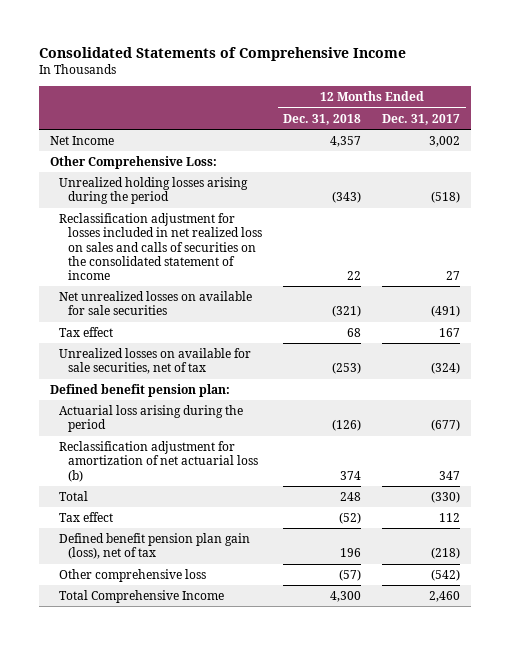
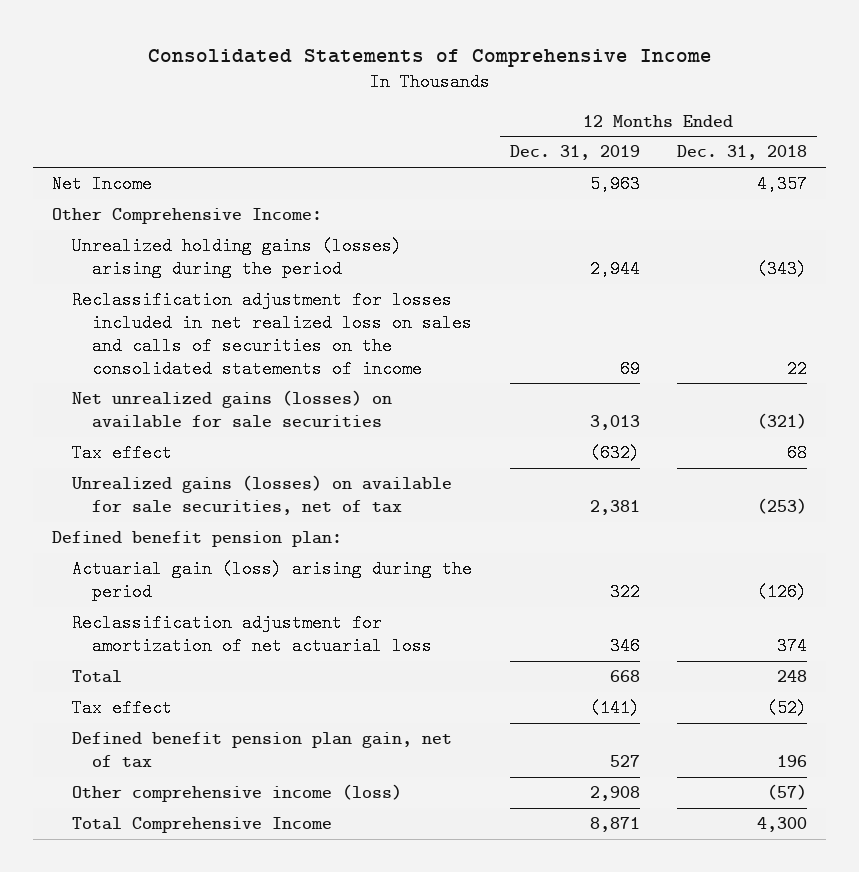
[382,113,461,125] Dec. 31, 2017 -> none
none -> [509,145,640,161] Dec. 31, 2019
[50,155,218,169] Other Comprehensive Loss: -> [52,208,323,225] Other Comprehensive Income:
[58,176,248,205] Unrealized holding losses arising during the period -> [71,237,402,278] Unrealized holding gains (losses) arising during the period
[58,212,262,281] Reclassification adjustment for losses included in net realized loss on sales and calls of securities on the consolidated statement of income -> [71,291,472,378] Reclassification adjustment for losses included in net realized loss on sales and calls of securities on the consolidated statements of income
[58,290,252,316] Net unrealized losses on available for sale securities -> [71,390,392,428] Net unrealized gains (losses) on available for sale securities
[58,347,251,375] Unrealized losses on available for sale securities, net of tax -> [70,475,452,515] Unrealized gains (losses) on available for sale securities, net of tax
[58,404,243,433] Actuarial loss arising during the period -> [71,560,472,601] Actuarial gain (loss) arising during the period
[58,440,258,482] Reclassification adjustment for amortization of net actuarial loss (b) -> [71,614,432,655] Reclassification adjustment for amortization of net actuarial loss
[58,532,250,560] Defined benefit pension plan gain (loss), net of tax -> [71,732,452,768] Defined benefit pension plan gain, net of tax
[58,568,206,582] Other comprehensive loss -> [71,784,402,803] Other comprehensive income (loss)

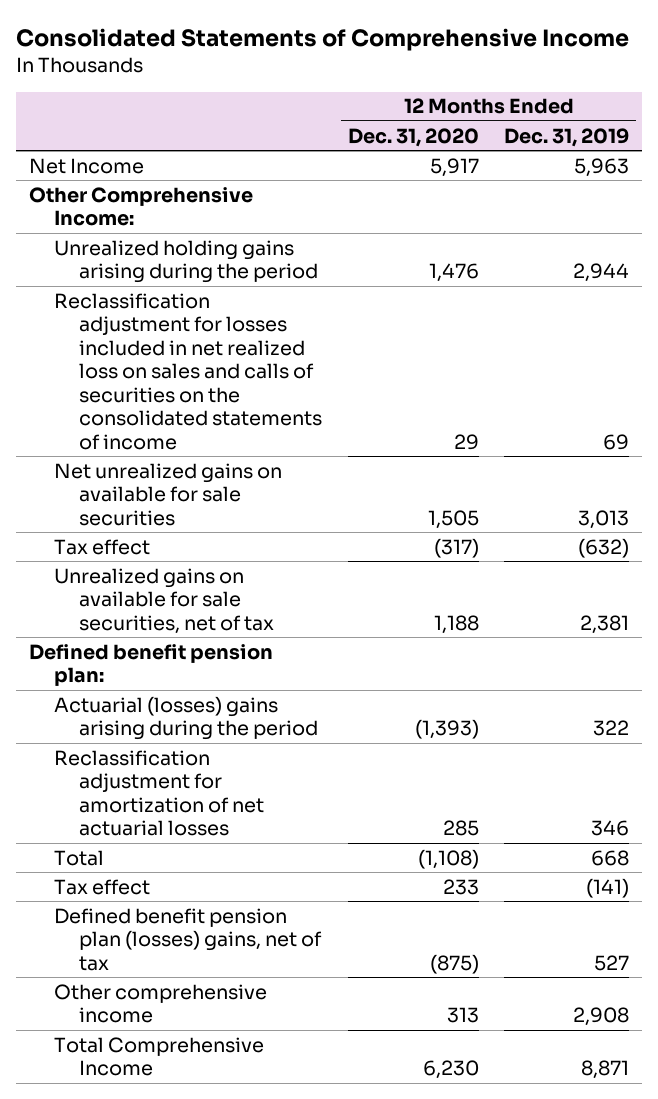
[677,145,808,161] Dec. 31, 2018 -> none
none -> [347,127,479,147] Dec. 31, 2020
[71,237,402,278] Unrealized holding gains (losses) arising during the period -> [53,239,318,284] Unrealized holding gains arising during the period
[71,390,392,428] Net unrealized gains (losses) on available for sale securities -> [53,462,282,526] Net unrealized gains on available for sale securities
[70,475,452,515] Unrealized gains (losses) on available for sale securities, net of tax -> [53,567,274,634] Unrealized gains on available for sale securities, net of tax
[71,560,472,601] Actuarial gain (loss) arising during the period -> [53,695,318,741] Actuarial (losses) gains arising during the period
[71,614,432,655] Reclassification adjustment for amortization of net actuarial loss -> [53,749,264,837] Reclassification adjustment for amortization of net actuarial losses
[71,732,452,768] Defined benefit pension plan gain, net of tax -> [53,907,322,971] Defined benefit pension plan (losses) gains, net of tax
[71,784,402,803] Other comprehensive income (loss) -> [53,983,267,1024] Other comprehensive income

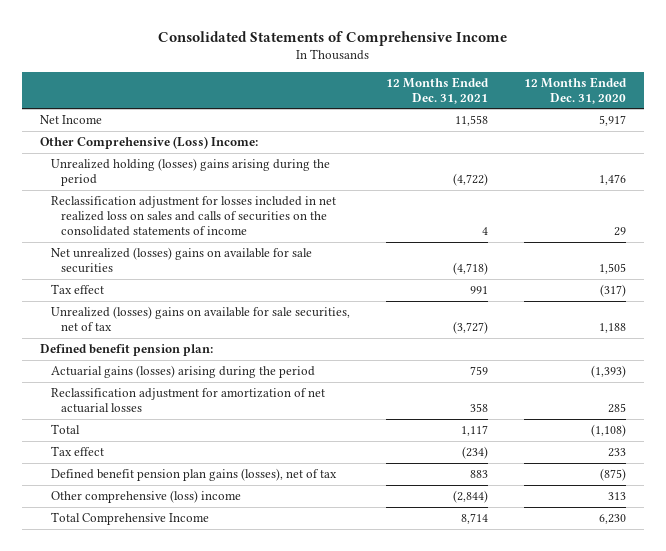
[504,127,630,147] Dec. 31, 2019 -> none
none -> [385,76,489,104] 12 Months Ended Dec. 31, 2021
[28,186,253,227] Other Comprehensive Income: -> [39,135,258,149] Other Comprehensive (Loss) Income:
[53,239,318,284] Unrealized holding gains arising during the period -> [50,157,330,187] Unrealized holding (losses) gains arising during the period
[53,462,282,526] Net unrealized gains on available for sale securities -> [50,246,312,274] Net unrealized (losses) gains on available for sale securities
[53,567,274,634] Unrealized gains on available for sale securities, net of tax -> [50,305,350,332] Unrealized (losses) gains on available for sale securities, net of tax
[53,695,318,741] Actuarial (losses) gains arising during the period -> [50,364,315,378] Actuarial gains (losses) arising during the period
[53,907,322,971] Defined benefit pension plan (losses) gains, net of tax -> [50,467,337,481] Defined benefit pension plan gains (losses), net of tax
[53,983,267,1024] Other comprehensive income -> [50,489,241,503] Other comprehensive (loss) income

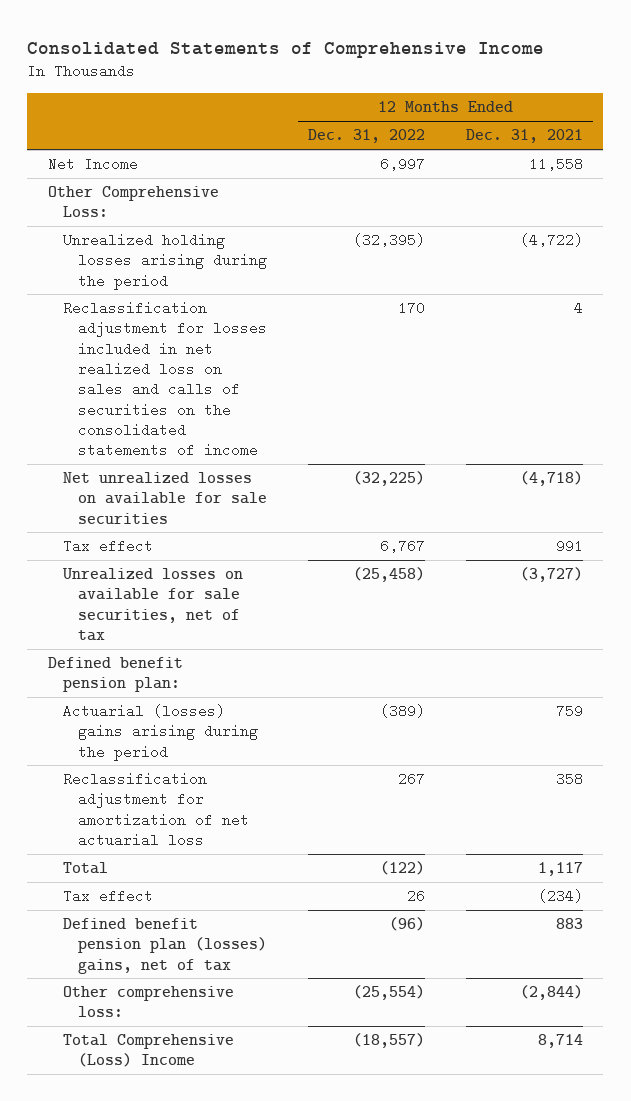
[524,76,628,104] 12 Months Ended Dec. 31, 2020 -> none
none -> [308,129,426,144] Dec. 31, 2022
[39,135,258,149] Other Comprehensive (Loss) Income: -> [47,186,219,218] Other Comprehensive Loss:
[50,157,330,187] Unrealized holding (losses) gains arising during the period -> [62,233,268,290] Unrealized holding losses arising during the period
[50,246,312,274] Net unrealized (losses) gains on available for sale securities -> [62,472,268,524] Net unrealized losses on available for sale securities
[50,305,350,332] Unrealized (losses) gains on available for sale securities, net of tax -> [61,568,243,641] Unrealized losses on available for sale securities, net of tax
[50,364,315,378] Actuarial gains (losses) arising during the period -> [62,704,259,761] Actuarial (losses) gains arising during the period
[50,387,325,414] Reclassification adjustment for amortization of net actuarial losses -> [62,772,250,847] Reclassification adjustment for amortization of net actuarial loss
[50,467,337,481] Defined benefit pension plan gains (losses), net of tax -> [62,918,268,974] Defined benefit pension plan (losses) gains, net of tax
[50,489,241,503] Other comprehensive (loss) income -> [62,986,234,1018] Other comprehensive loss:
[50,511,209,525] Total Comprehensive Income -> [62,1034,234,1068] Total Comprehensive (Loss) Income

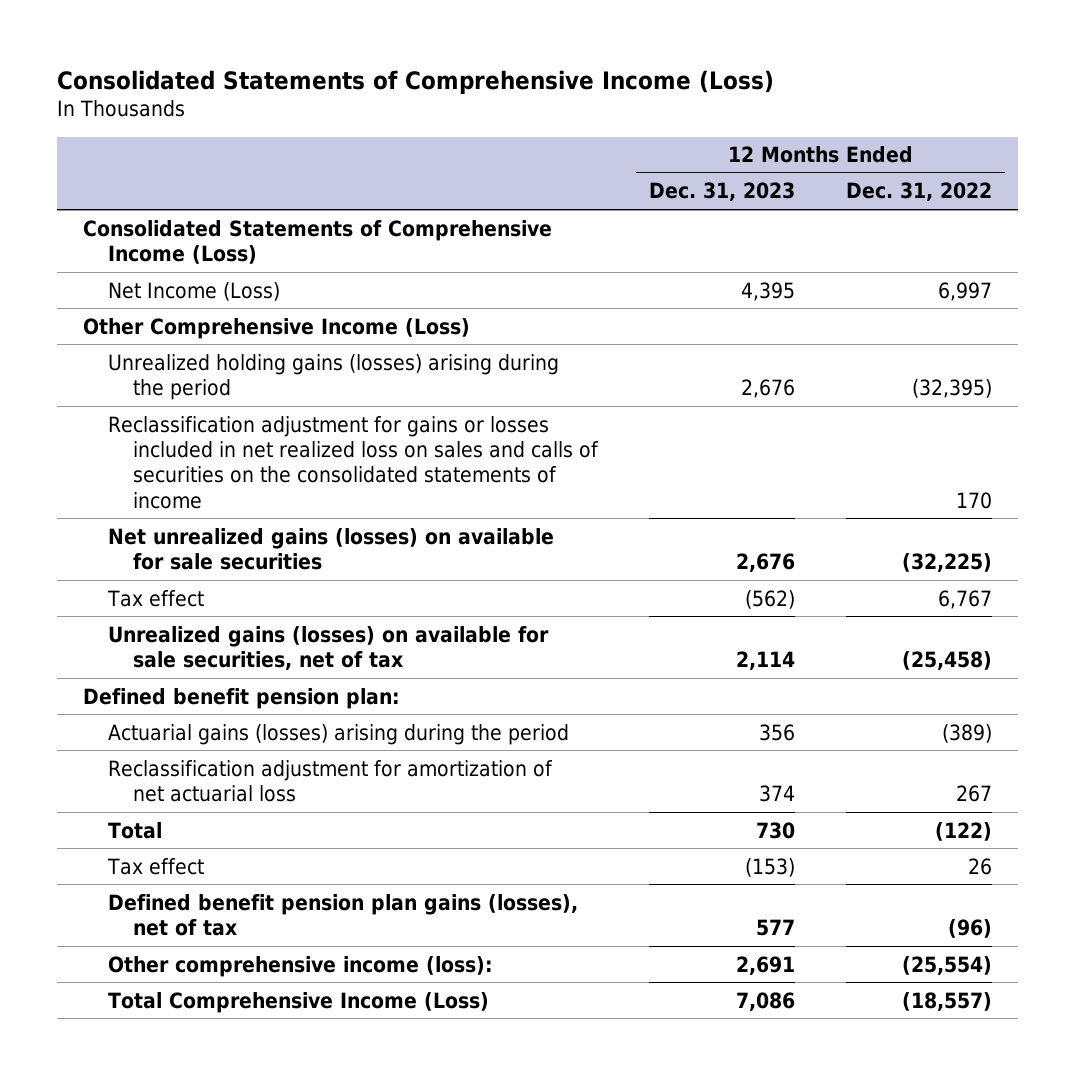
[27,41,545,58] Consolidated Statements of Comprehensive Income -> [57,69,775,94] Consolidated Statements of Comprehensive Income (Loss)
[465,129,583,144] Dec. 31, 2021 -> none
none -> [649,182,796,202] Dec. 31, 2023
none -> [82,219,552,264] Consolidated Statements of Comprehensive Income (Loss)
[47,157,138,172] Net Income -> [108,281,281,301] Net Income (Loss)
[47,186,219,218] Other Comprehensive Loss: -> [82,317,470,339] Other Comprehensive Income (Loss)
[62,233,268,290] Unrealized holding losses arising during the period -> [108,353,560,400] Unrealized holding gains (losses) arising during the period
[62,301,268,458] Reclassification adjustment for losses included in net realized loss on sales and calls of securities on the consolidated statements of income -> [108,415,600,509] Reclassification adjustment for gains or losses included in net realized loss on sales and calls of securities on the consolidated statements of income
[62,472,268,524] Net unrealized losses on available for sale securities -> [108,527,555,570] Net unrealized gains (losses) on available for sale securities
[61,568,243,641] Unrealized losses on available for sale securities, net of tax -> [108,625,550,670] Unrealized gains (losses) on available for sale securities, net of tax
[62,704,259,761] Actuarial (losses) gains arising during the period -> [108,723,570,745] Actuarial gains (losses) arising during the period
[62,918,268,974] Defined benefit pension plan (losses) gains, net of tax -> [108,893,579,936] Defined benefit pension plan gains (losses), net of tax
[62,986,234,1018] Other comprehensive loss: -> [108,955,494,977] Other comprehensive income (loss):
[62,1034,234,1068] Total Comprehensive (Loss) Income -> [108,991,490,1013] Total Comprehensive Income (Loss)

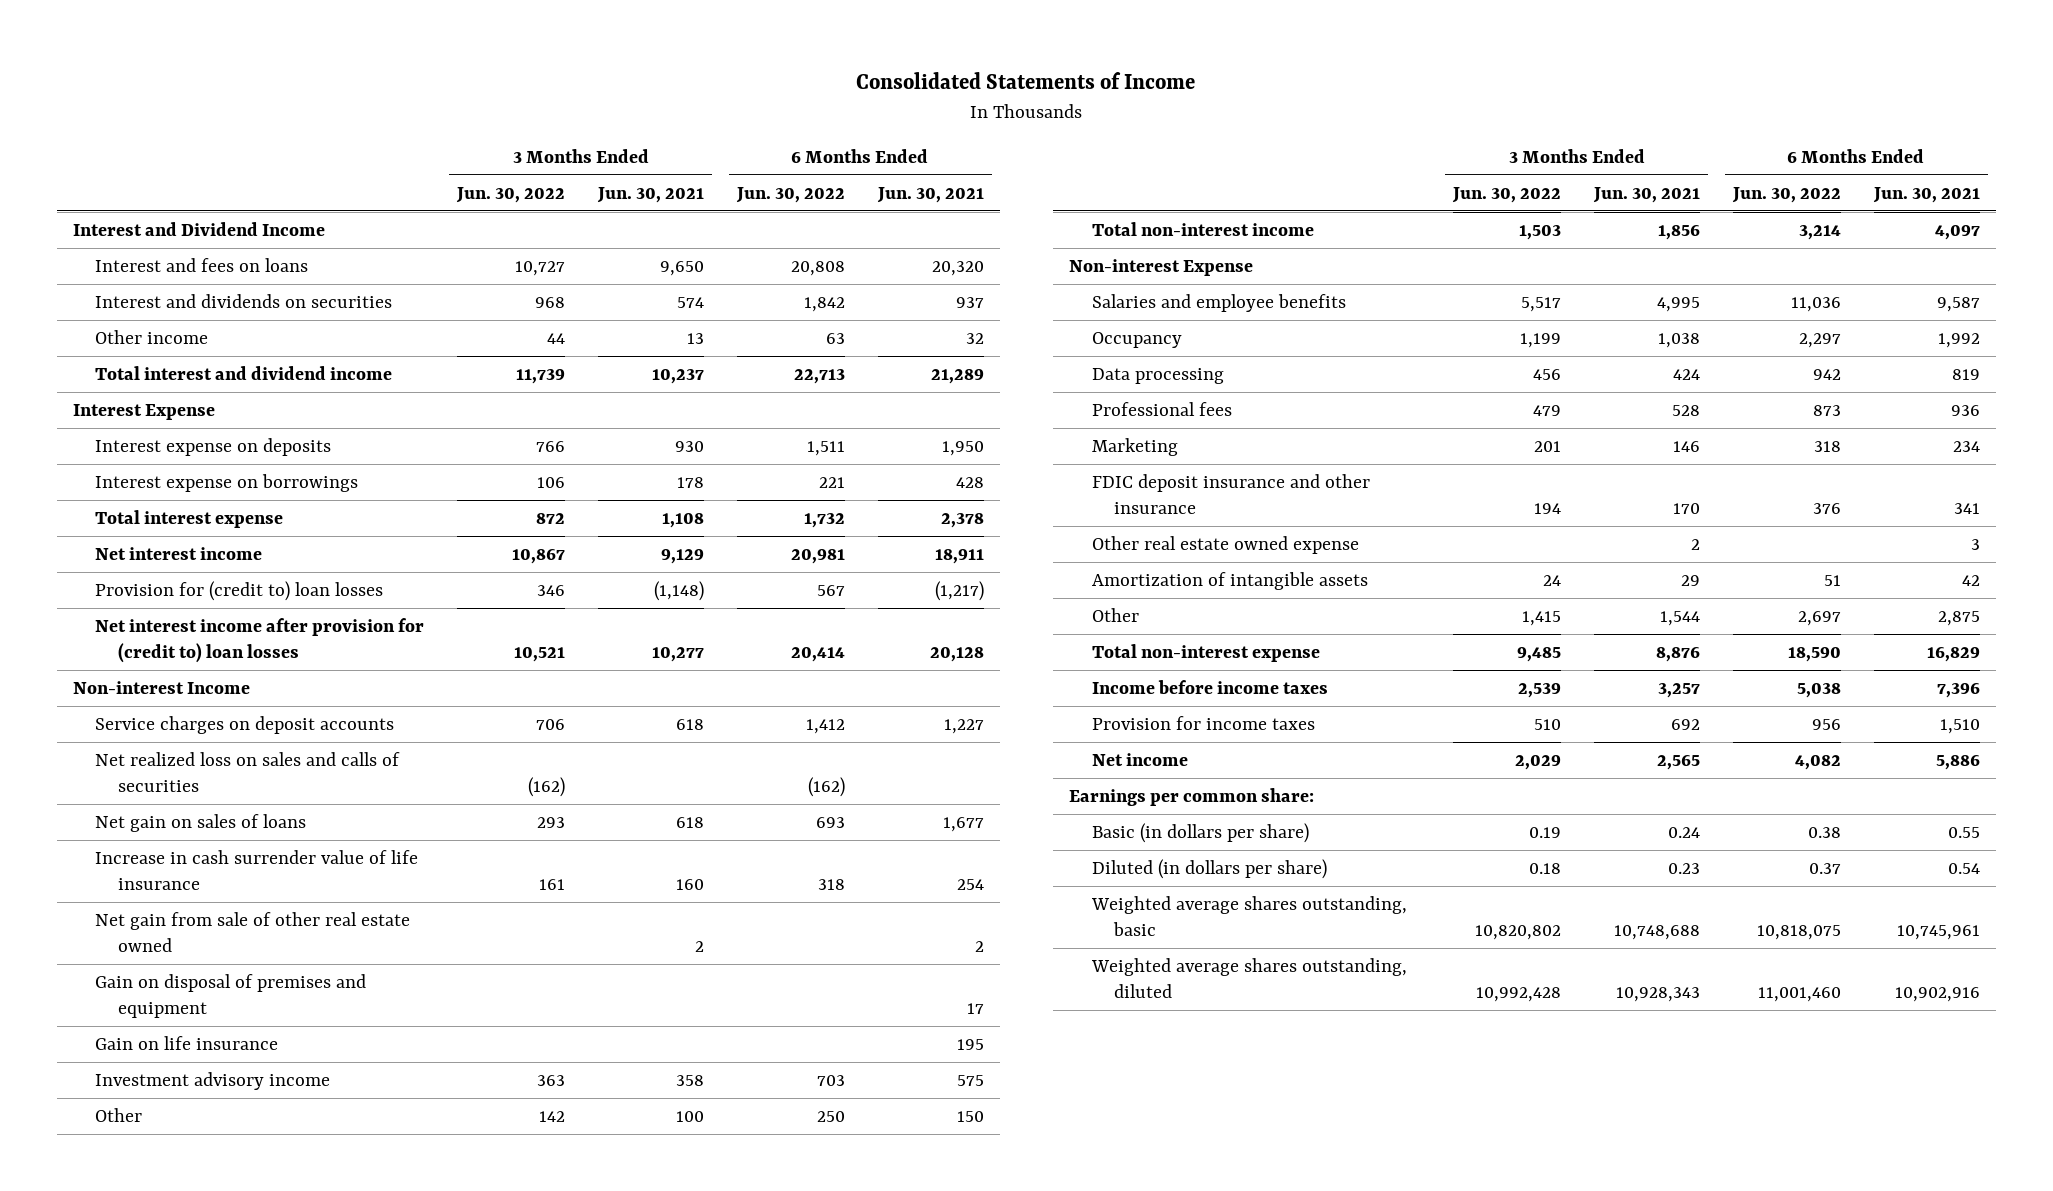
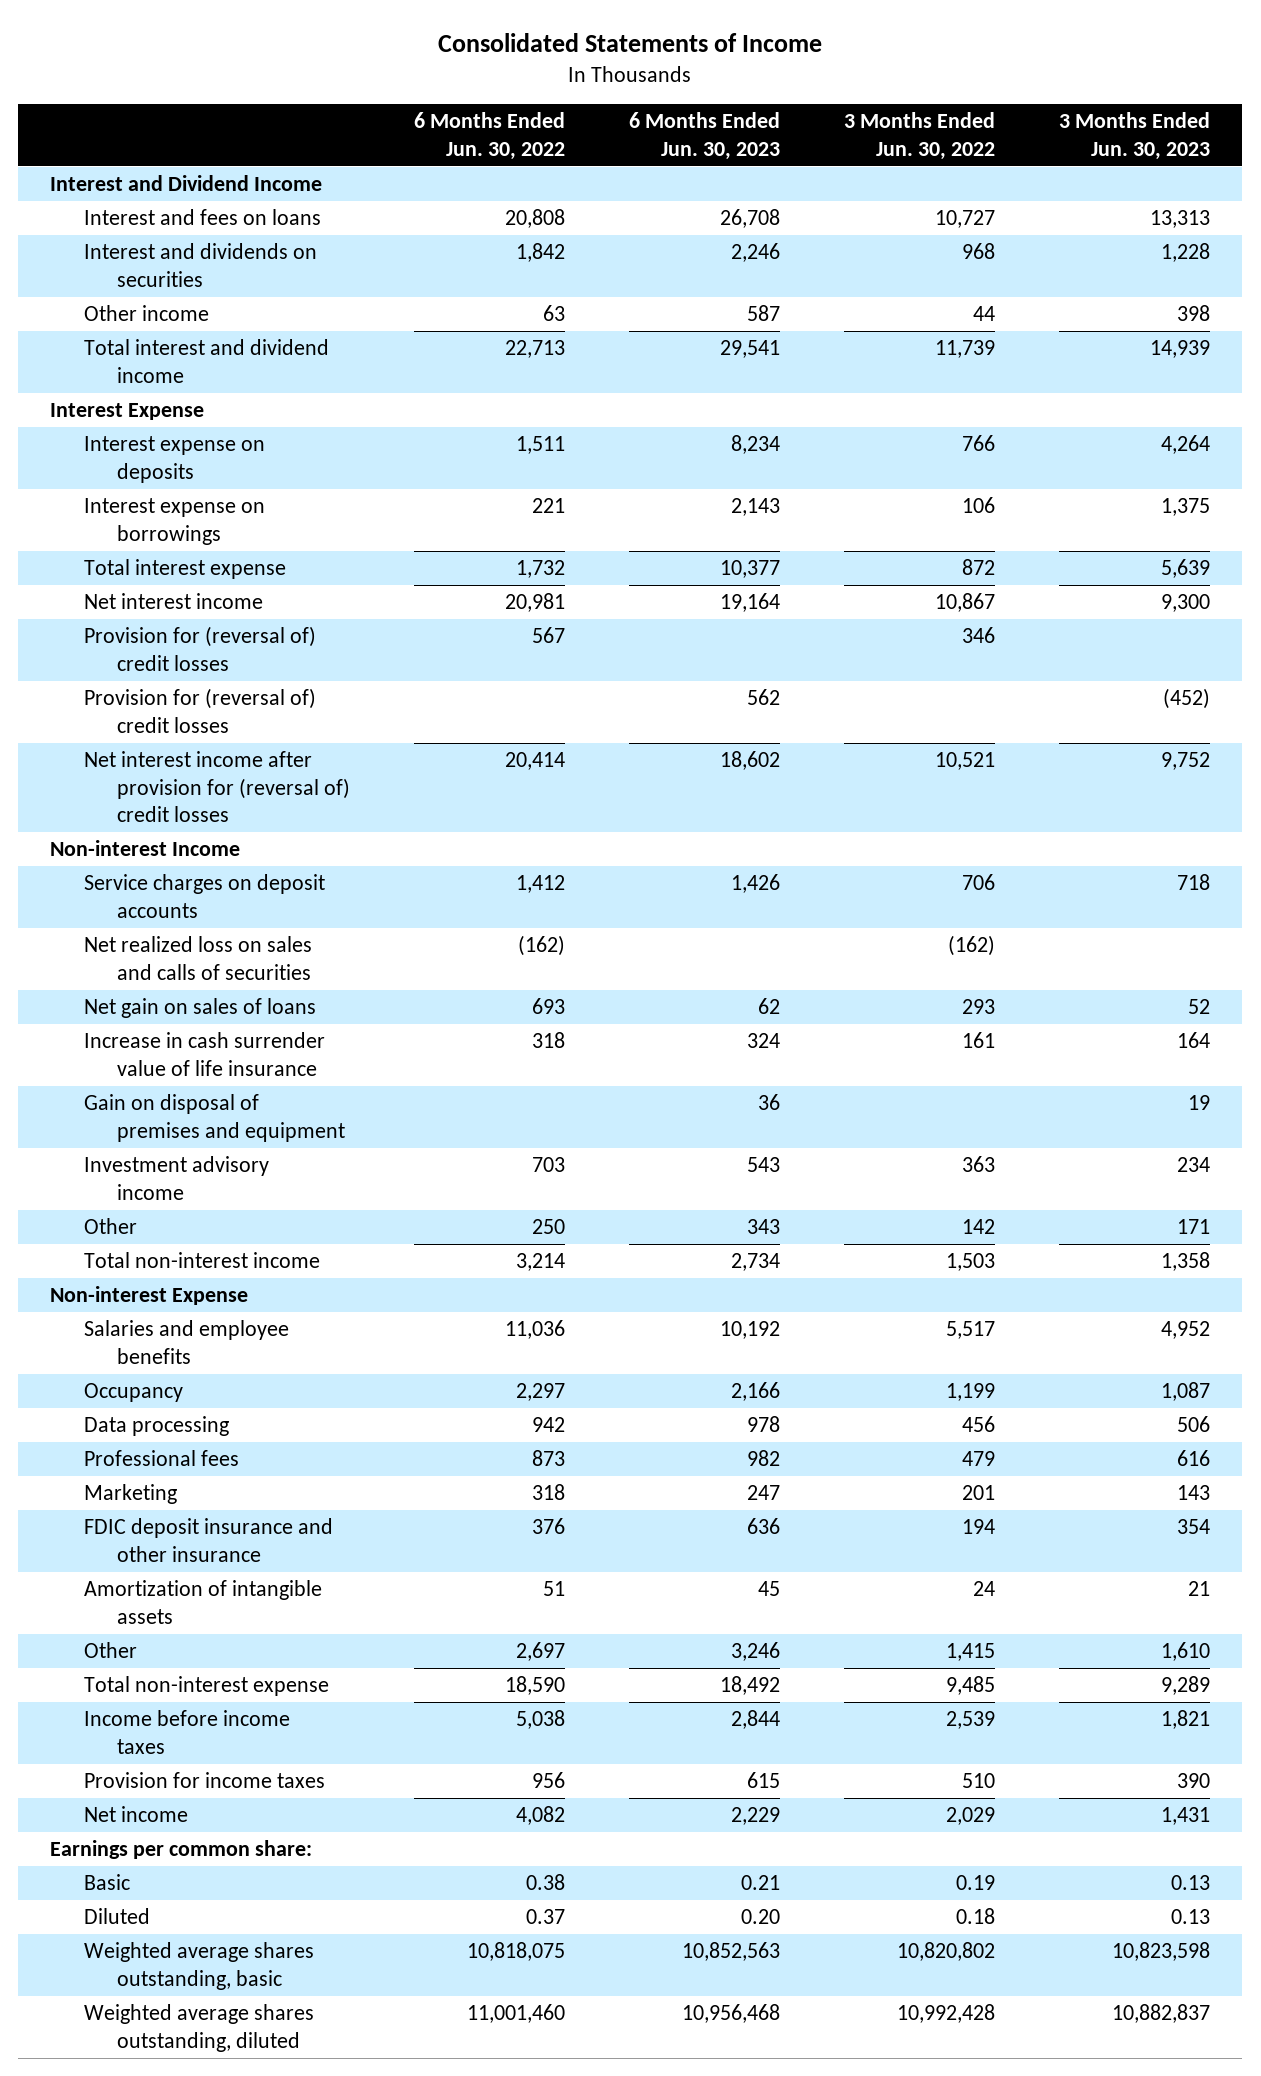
[597,186,705,203] Jun. 30, 2021 -> none
[876,186,984,203] Jun. 30, 2021 -> none
none -> [629,112,781,160] 6 Months Ended Jun. 30, 2023
none -> [1059,112,1211,160] 3 Months Ended Jun. 30, 2023
[95,581,384,602] Provision for (credit to) loan losses -> [83,626,316,671] Provision for (reversal of) credit losses
none -> [83,688,316,733] Provision for (reversal of) credit losses
[95,618,425,663] Net interest income after provision for (credit to) loan losses -> [83,751,351,823] Net interest income after provision for (reversal of) credit losses
[95,912,411,952] Net gain from sale of other real estate owned -> none
[95,1036,279,1051] Gain on life insurance -> none
[1091,536,1359,555] Other real estate owned expense -> none
[1091,823,1309,844] Basic (in dollars per share) -> [83,1874,130,1891] Basic
[1091,859,1327,880] Diluted (in dollars per share) -> [83,1908,150,1925] Diluted

